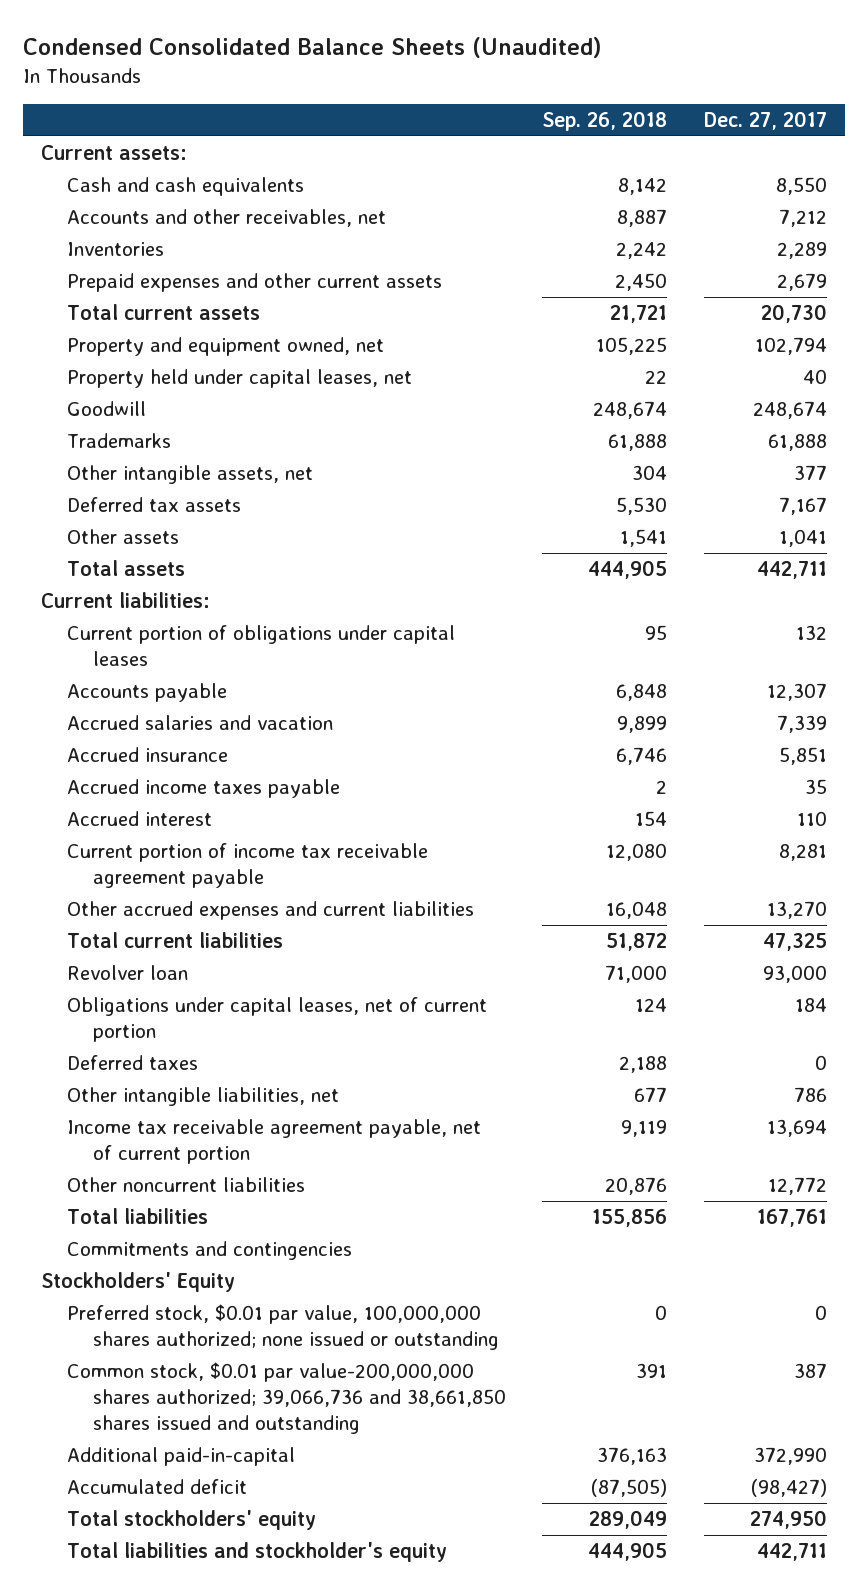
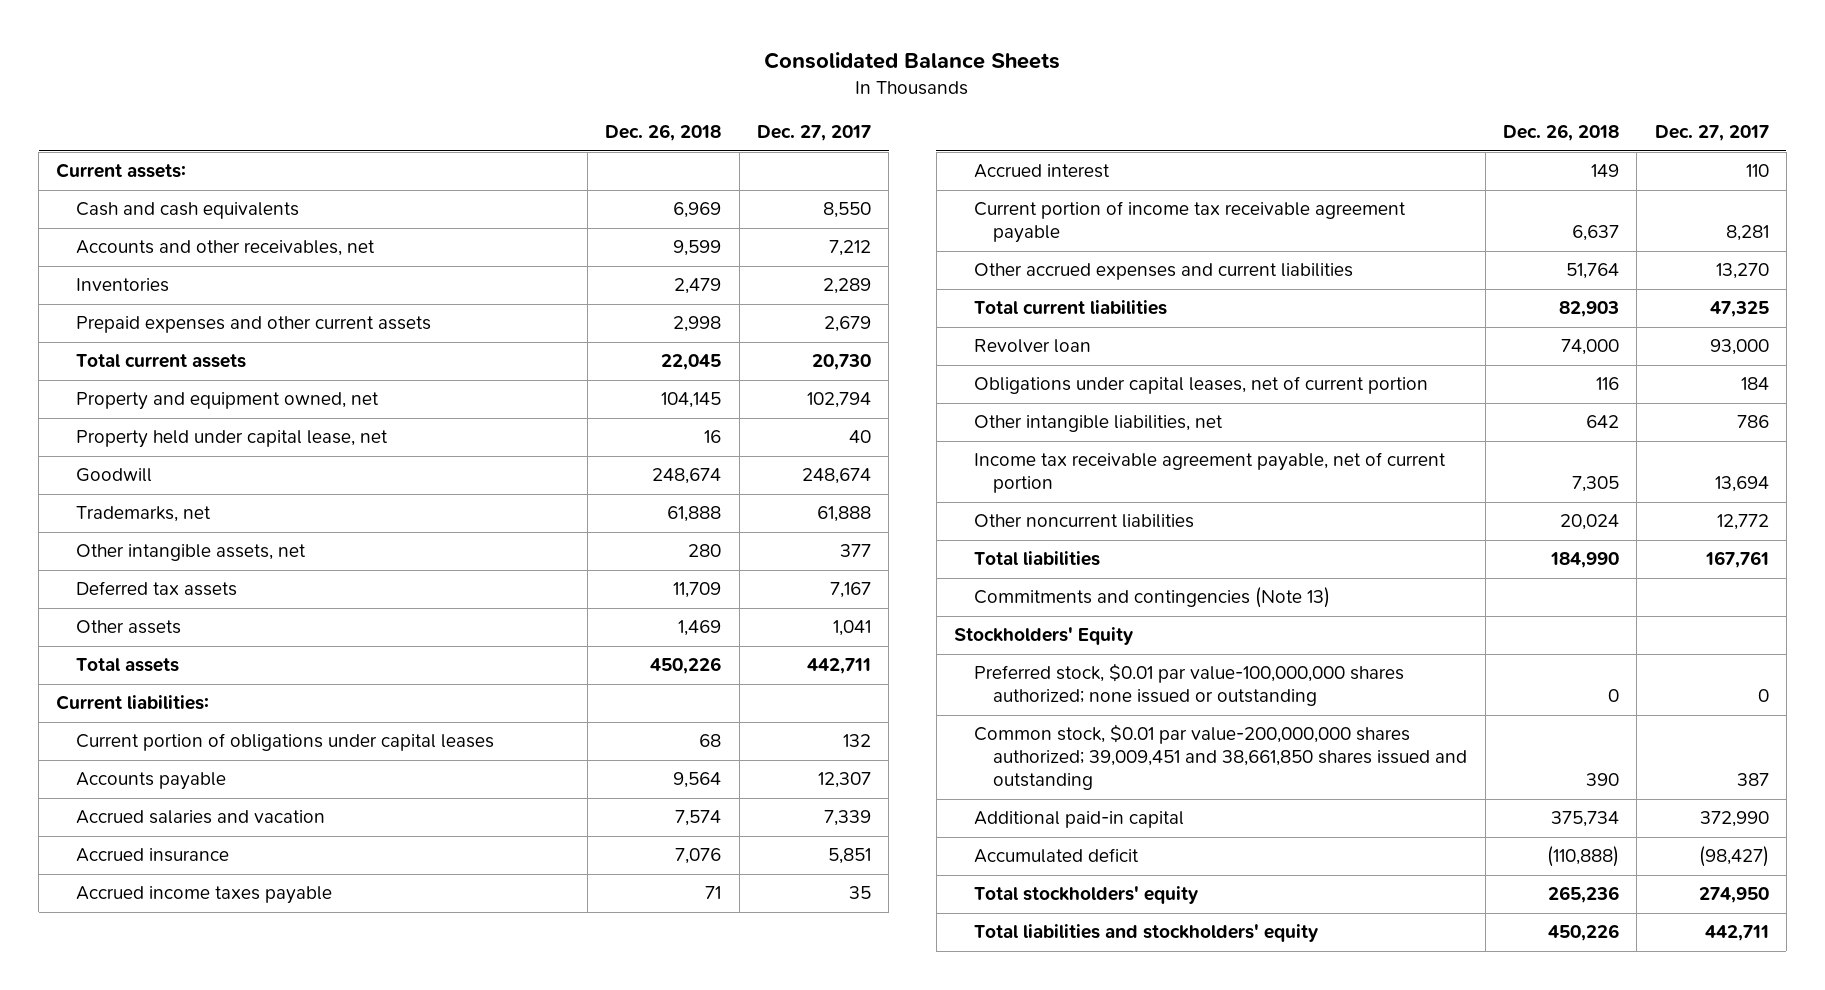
[22,36,602,58] Condensed Consolidated Balance Sheets (Unaudited) -> [764,52,1061,70] Consolidated Balance Sheets
[542,111,668,132] Sep. 26, 2018 -> none
none -> [605,124,722,142] Dec. 26, 2018
[66,369,412,389] Property held under capital leases, net -> [76,430,389,449] Property held under capital lease, net
[66,433,171,449] Trademarks -> [76,506,212,523] Trademarks, net
[66,1055,198,1071] Deferred taxes -> none
[66,1241,352,1261] Commitments and contingencies -> [973,587,1330,609] Commitments and contingencies (Note 13)
[66,1304,499,1350] Preferred stock, $0.01 par value, 100,000,000 shares authorized; none issued or outstanding -> [973,663,1404,707] Preferred stock, $0.01 par value-100,000,000 shares authorized; none issued or outstanding
[66,1362,506,1434] Common stock, $0.01 par value-200,000,000 shares authorized; 39,066,736 and 38,661,850 shares issued and outstanding -> [973,724,1468,791] Common stock, $0.01 par value-200,000,000 shares authorized; 39,009,451 and 38,661,850 shares issued and outstanding
[66,1447,295,1467] Additional paid-in-capital -> [973,811,1184,829] Additional paid-in capital
[66,1542,447,1563] Total liabilities and stockholder's equity -> [973,924,1318,943] Total liabilities and stockholders' equity

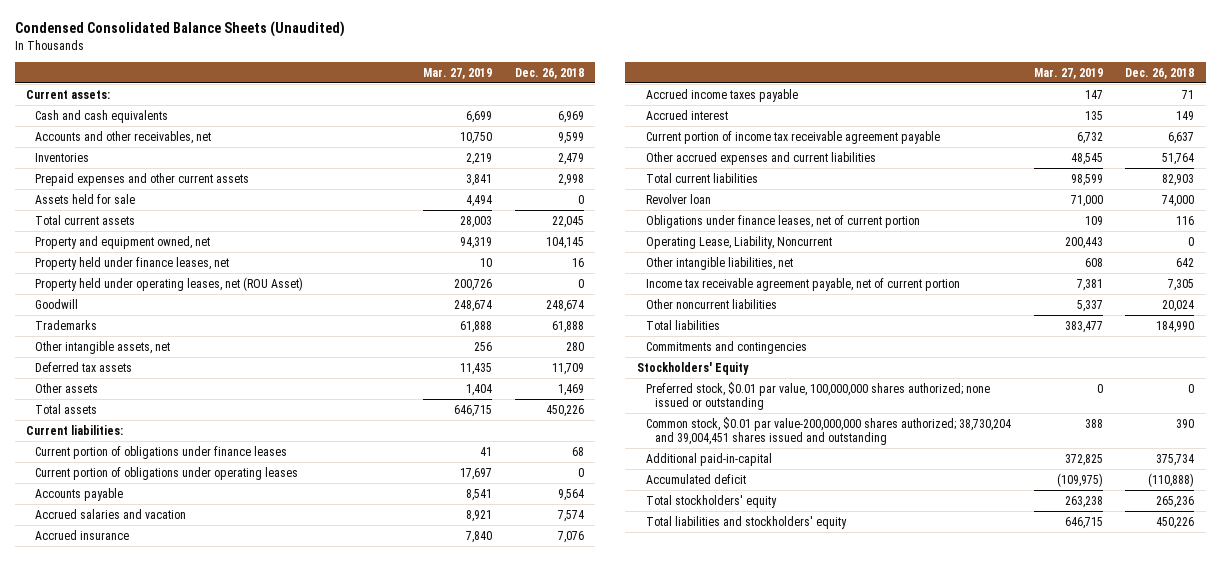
[764,52,1061,70] Consolidated Balance Sheets -> [14,21,345,38] Condensed Consolidated Balance Sheets (Unaudited)
[756,125,871,142] Dec. 27, 2017 -> none
none -> [422,67,492,79] Mar. 27, 2019
none -> [35,193,136,204] Assets held for sale
[76,430,389,449] Property held under capital lease, net -> [35,256,230,270] Property held under finance leases, net
none -> [35,276,304,291] Property held under operating leases, net (ROU Asset)
[76,506,212,523] Trademarks, net -> [35,319,98,330] Trademarks
[76,733,495,752] Current portion of obligations under capital leases -> [35,445,288,459] Current portion of obligations under finance leases
none -> [35,466,299,480] Current portion of obligations under operating leases
[973,376,1428,395] Obligations under capital leases, net of current portion -> [645,214,920,228] Obligations under finance leases, net of current portion
none -> [645,235,832,249] Operating Lease, Liability, Noncurrent
[973,587,1330,609] Commitments and contingencies (Note 13) -> [645,340,807,354] Commitments and contingencies
[973,663,1404,707] Preferred stock, $0.01 par value-100,000,000 shares authorized; none issued or outstanding -> [645,381,990,411] Preferred stock, $0.01 par value, 100,000,000 shares authorized; none issued or outstanding
[973,724,1468,791] Common stock, $0.01 par value-200,000,000 shares authorized; 39,009,451 and 38,661,850 shares issued and outstanding -> [645,416,1011,446] Common stock, $0.01 par value-200,000,000 shares authorized; 38,730,204 and 39,004,451 shares issued and outstanding
[973,811,1184,829] Additional paid-in capital -> [645,452,772,466] Additional paid-in-capital

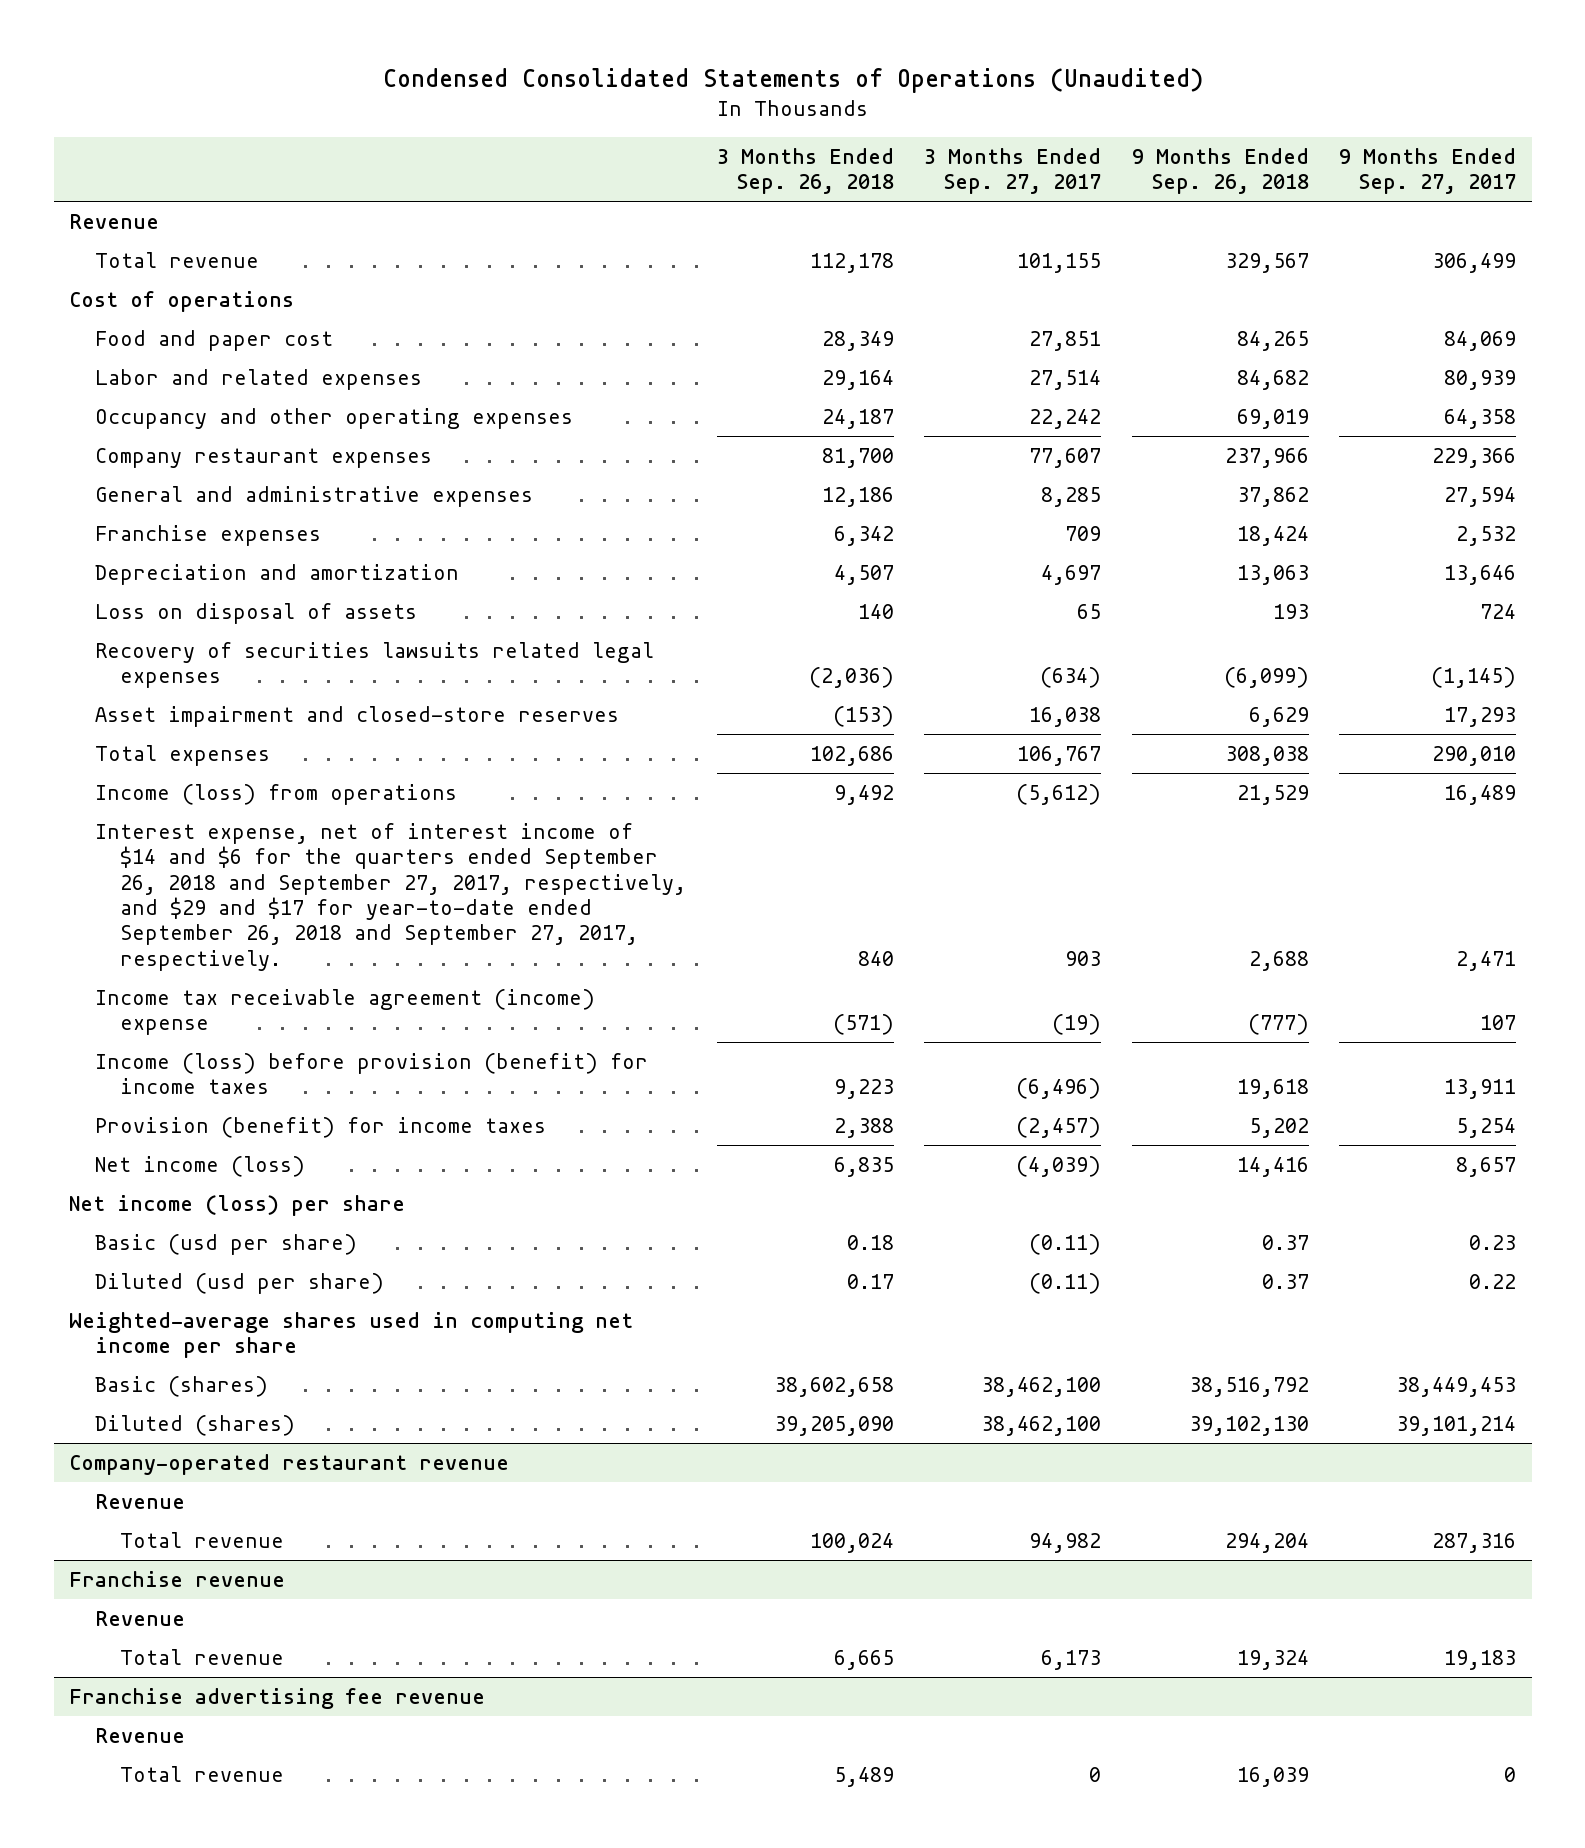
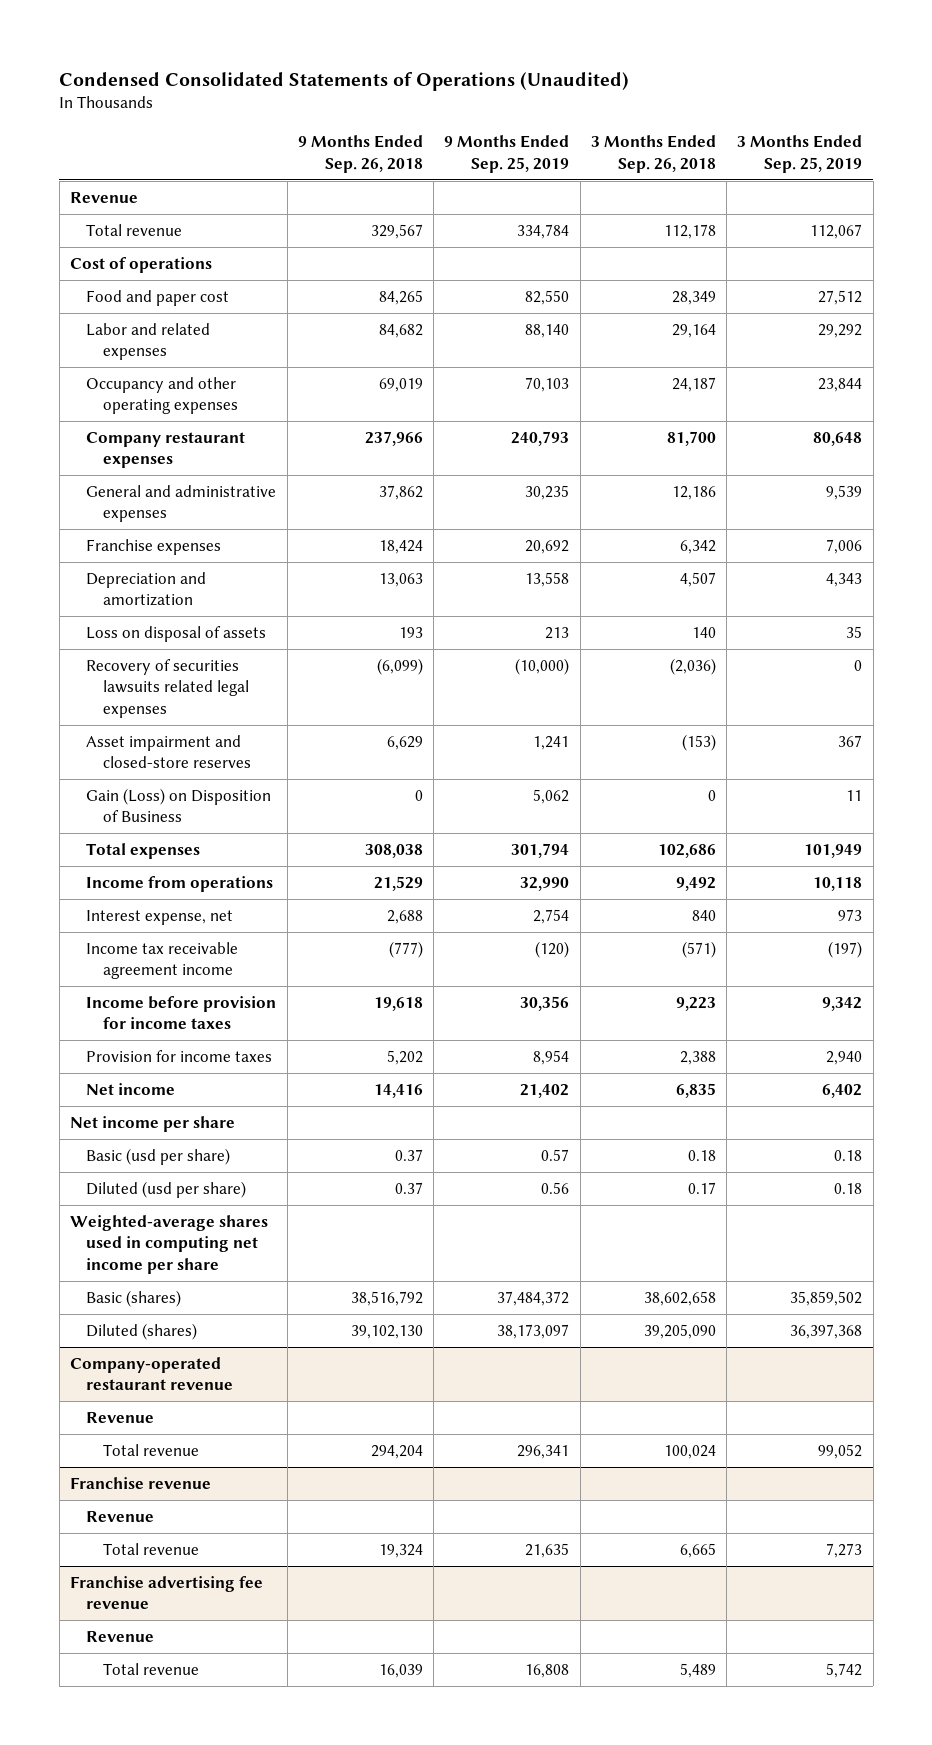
[924,148,1102,195] 3 Months Ended Sep. 27, 2017 -> none
[1339,148,1517,195] 9 Months Ended Sep. 27, 2017 -> none
none -> [444,135,570,173] 9 Months Ended Sep. 25, 2019
none -> [737,135,863,173] 3 Months Ended Sep. 25, 2019
none -> [86,788,272,823] Gain (Loss) on Disposition of Business
[94,783,457,805] Income (loss) from operations -> [86,876,274,893] Income from operations
[94,822,687,971] Interest expense, net of interest income of $14 and $6 for the quarters ended September 26, 2018 and September 27, 2017, respectively, and $29 and $17 for year-to-date ended September 26, 2018 and September 27, 2017, respectively. -> [86,910,234,926] Interest expense, net
[94,988,595,1036] Income tax receivable agreement (income) expense -> [86,942,239,980] Income tax receivable agreement income
[94,1052,648,1095] Income (loss) before provision (benefit) for income taxes -> [86,996,277,1030] Income before provision for income taxes
[94,1116,546,1138] Provision (benefit) for income taxes -> [86,1050,273,1063] Provision for income taxes
[94,1155,305,1177] Net income (loss) -> [86,1083,176,1096] Net income
[68,1194,405,1216] Net income (loss) per share -> [69,1116,235,1133] Net income per share

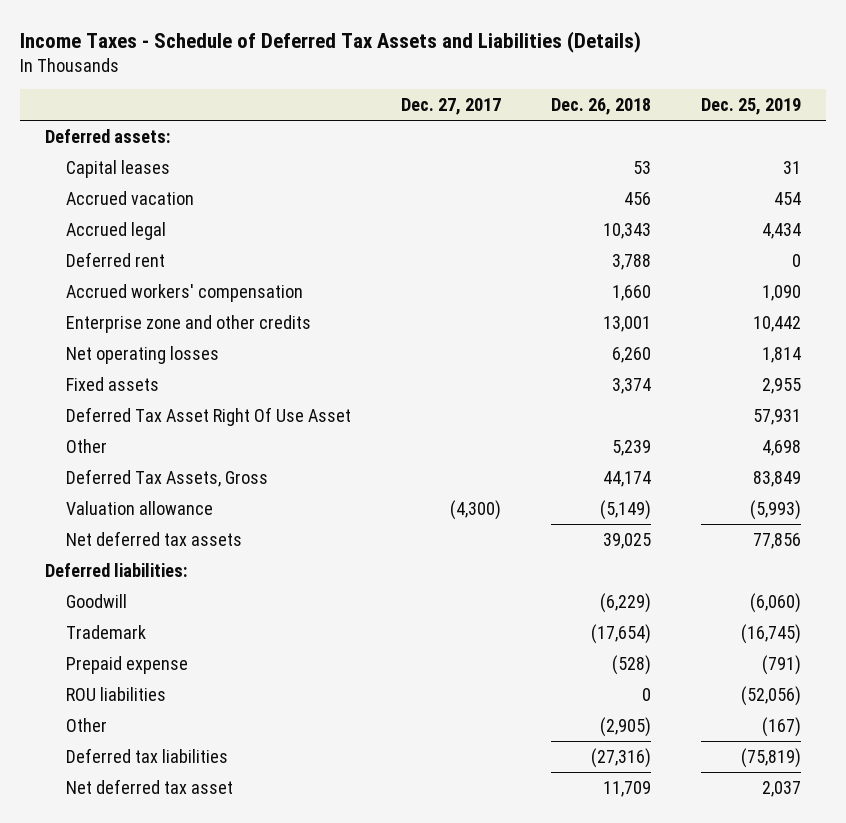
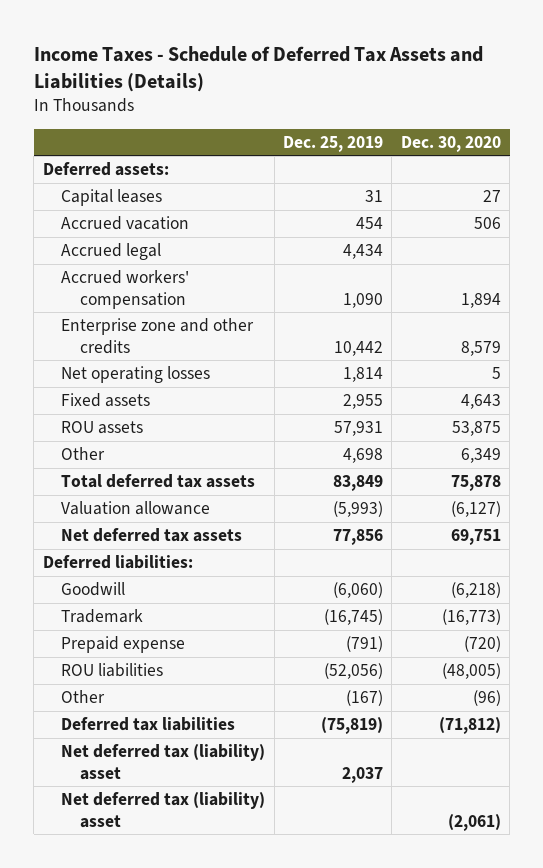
[400,98,501,116] Dec. 27, 2017 -> none
[550,98,651,116] Dec. 26, 2018 -> none
none -> [400,135,501,152] Dec. 30, 2020
[65,251,165,267] Deferred rent -> none
[65,406,351,426] Deferred Tax Asset Right Of Use Asset -> [61,421,144,435] ROU assets
[65,468,268,487] Deferred Tax Assets, Gross -> [61,474,256,489] Total deferred tax assets
[65,778,233,794] Net deferred tax asset -> [61,744,266,780] Net deferred tax (liability) asset
none -> [61,792,266,828] Net deferred tax (liability) asset

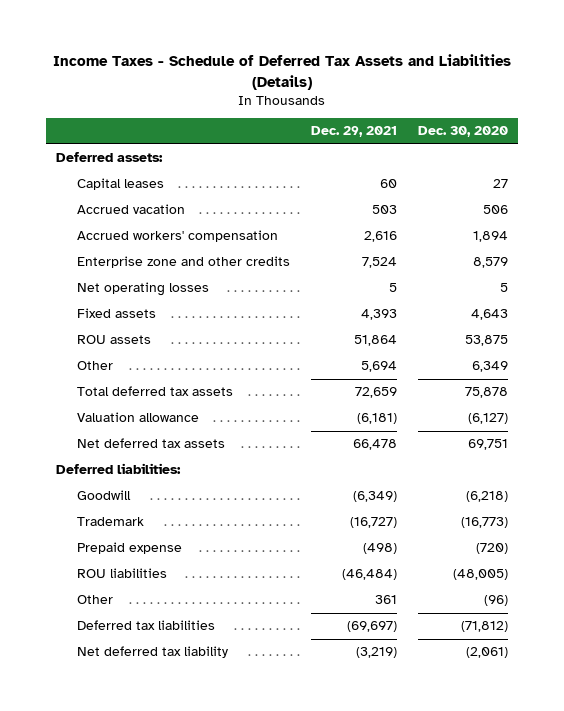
[283,135,384,152] Dec. 25, 2019 -> none
none -> [310,126,397,138] Dec. 29, 2021
[61,243,162,261] Accrued legal -> none
[61,744,266,780] Net deferred tax (liability) asset -> none
[61,792,266,828] Net deferred tax (liability) asset -> [76,646,228,659] Net deferred tax liability

